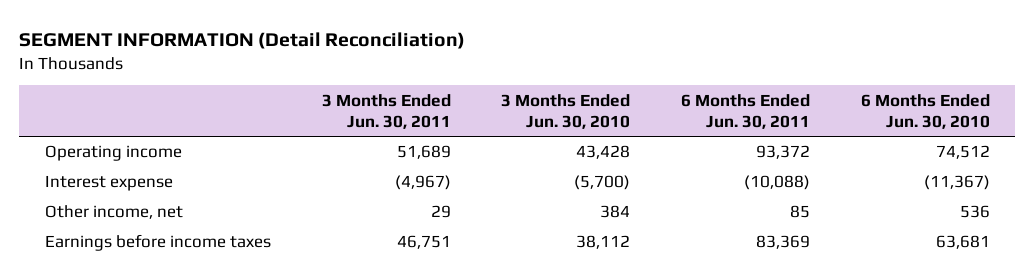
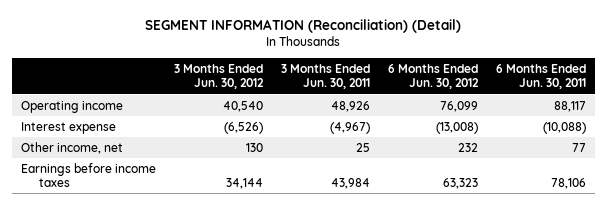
[19,31,466,49] SEGMENT INFORMATION (Detail Reconciliation) -> [145,19,462,34] SEGMENT INFORMATION (Reconciliation) (Detail)
[501,93,631,130] 3 Months Ended Jun. 30, 2010 -> none
[860,93,990,130] 6 Months Ended Jun. 30, 2010 -> none
none -> [173,63,264,90] 3 Months Ended Jun. 30, 2012
none -> [387,63,479,90] 6 Months Ended Jun. 30, 2012
[396,145,451,160] 51,689 -> [330,100,370,112] 48,926
[756,145,811,160] 93,372 -> [553,100,586,112] 88,117
[430,205,451,219] 29 -> [355,142,370,152] 25
[790,205,811,219] 85 -> [571,142,586,152] 77
[396,235,451,250] 46,751 -> [330,178,370,190] 43,984
[756,235,811,250] 83,369 -> [550,178,586,190] 78,106

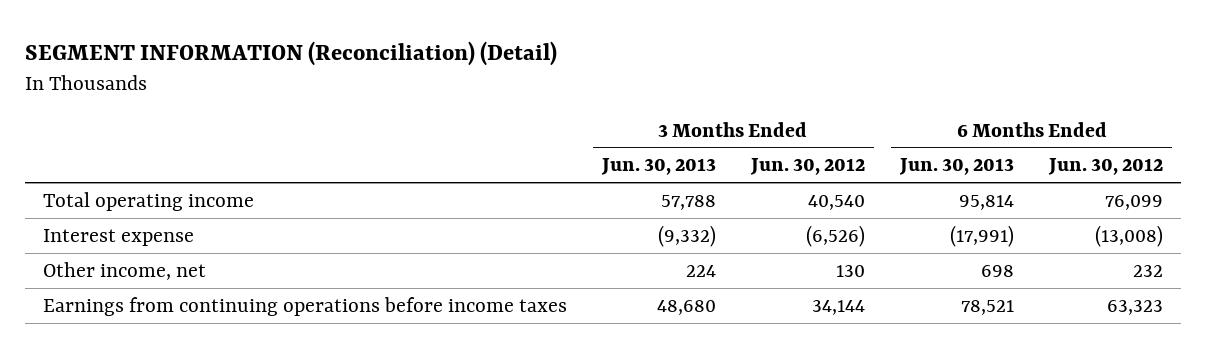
[280,63,370,90] 3 Months Ended Jun. 30, 2011 -> none
[495,63,586,90] 6 Months Ended Jun. 30, 2011 -> none
none -> [600,158,716,176] Jun. 30, 2013
none -> [898,158,1014,176] Jun. 30, 2013
[20,100,123,113] Operating income -> [42,191,254,211] Total operating income
[20,162,156,188] Earnings before income taxes -> [42,296,567,316] Earnings from continuing operations before income taxes

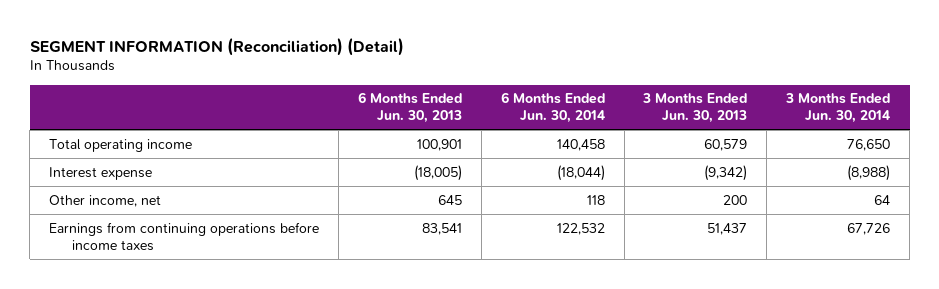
[749,158,865,176] Jun. 30, 2012 -> none
[1048,158,1164,176] Jun. 30, 2012 -> none
none -> [500,92,605,124] 6 Months Ended Jun. 30, 2014
none -> [785,93,891,124] 3 Months Ended Jun. 30, 2014
[660,194,716,210] 57,788 -> [704,138,748,151] 60,579
[958,194,1014,210] 95,814 -> [416,138,462,151] 100,901
[657,224,716,247] (9,332) -> [704,164,748,181] (9,342)
[949,224,1014,247] (17,991) -> [413,164,462,181] (18,005)
[685,264,716,277] 224 -> [723,194,748,205] 200
[980,264,1014,277] 698 -> [437,194,462,205] 645
[656,299,716,315] 48,680 -> [707,222,748,235] 51,437
[960,299,1014,315] 78,521 -> [421,222,462,235] 83,541

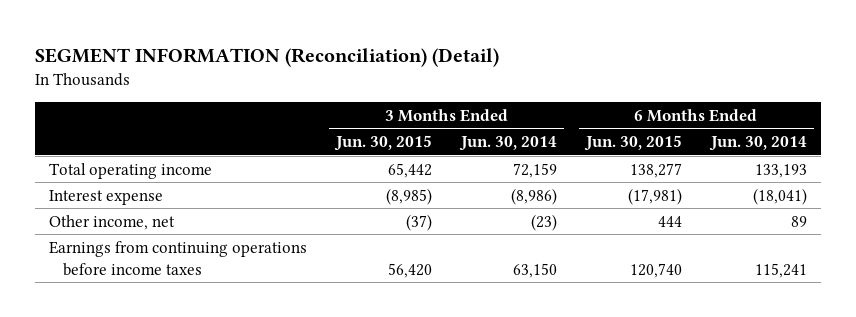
[357,92,462,124] 6 Months Ended Jun. 30, 2013 -> none
[642,93,748,124] 3 Months Ended Jun. 30, 2013 -> none
none -> [334,135,433,152] Jun. 30, 2015
none -> [583,135,682,152] Jun. 30, 2015
[556,138,605,151] 140,458 -> [754,163,807,178] 133,193
[847,138,891,151] 76,650 -> [513,162,558,178] 72,159
[556,164,605,181] (18,044) -> [752,187,807,205] (18,041)
[847,164,891,181] (8,988) -> [511,187,558,205] (8,986)
[586,194,605,205] 118 -> [790,215,807,227] 89
[874,194,891,205] 64 -> [531,213,558,231] (23)
[556,222,605,235] 122,532 -> [754,262,807,278] 115,241
[847,222,891,235] 67,726 -> [513,262,558,278] 63,150

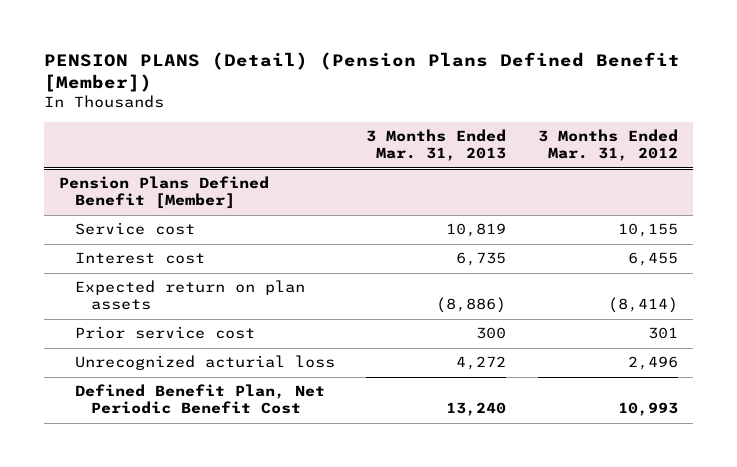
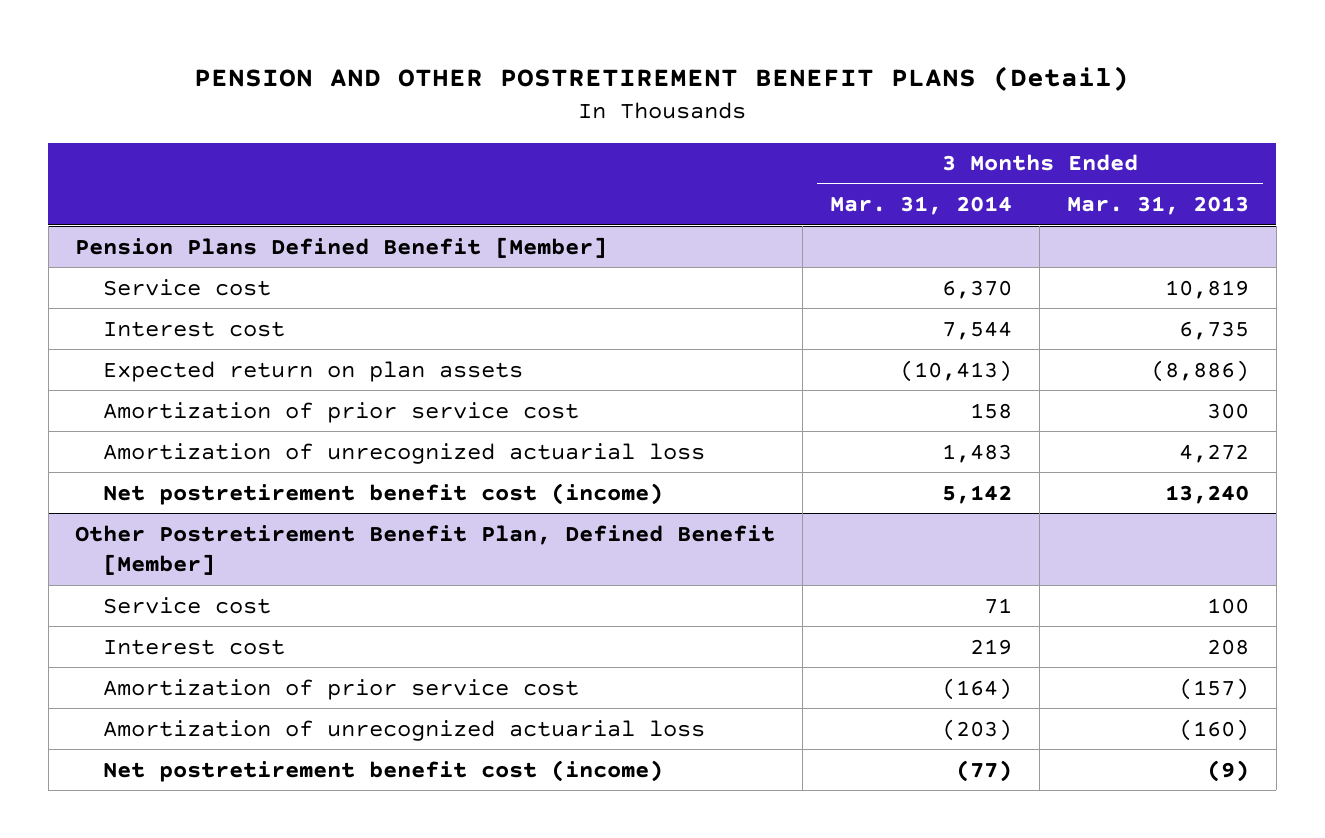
[43,51,680,93] PENSION PLANS (Detail) (Pension Plans Defined Benefit [Member]) -> [194,65,1130,91] PENSION AND OTHER POSTRETIREMENT BENEFIT PLANS (Detail)
[537,129,678,162] 3 Months Ended Mar. 31, 2012 -> none
none -> [830,196,1013,216] Mar. 31, 2014
[75,326,256,340] Prior service cost -> [103,401,580,423] Amortization of prior service cost
[75,355,336,371] Unrecognized acturial loss -> [103,442,706,464] Amortization of unrecognized actuarial loss
[75,384,326,415] Defined Benefit Plan, Net Periodic Benefit Cost -> [103,482,664,505] Net postretirement benefit cost (income)
none -> [75,524,776,576] Other Postretirement Benefit Plan, Defined Benefit [Member]
none -> [103,596,272,614] Service cost
none -> [103,638,286,655] Interest cost
none -> [103,678,580,700] Amortization of prior service cost
none -> [103,719,706,741] Amortization of unrecognized actuarial loss
none -> [103,759,664,782] Net postretirement benefit cost (income)

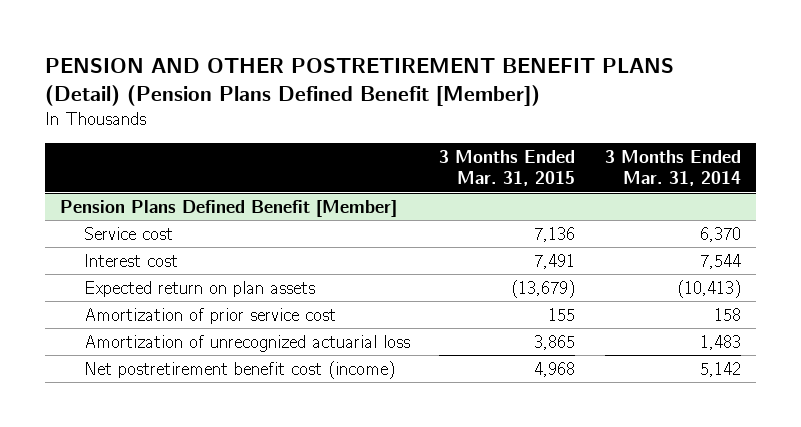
[194,65,1130,91] PENSION AND OTHER POSTRETIREMENT BENEFIT PLANS (Detail) -> [45,58,675,107] PENSION AND OTHER POSTRETIREMENT BENEFIT PLANS (Detail) (Pension Plans Defined Benefit [Member])
[1067,196,1250,216] Mar. 31, 2013 -> none
none -> [439,150,576,187] 3 Months Ended Mar. 31, 2015
[75,524,776,576] Other Postretirement Benefit Plan, Defined Benefit [Member] -> none
[103,596,272,614] Service cost -> none
[103,638,286,655] Interest cost -> none
[103,678,580,700] Amortization of prior service cost -> none
[103,719,706,741] Amortization of unrecognized actuarial loss -> none
[103,759,664,782] Net postretirement benefit cost (income) -> none

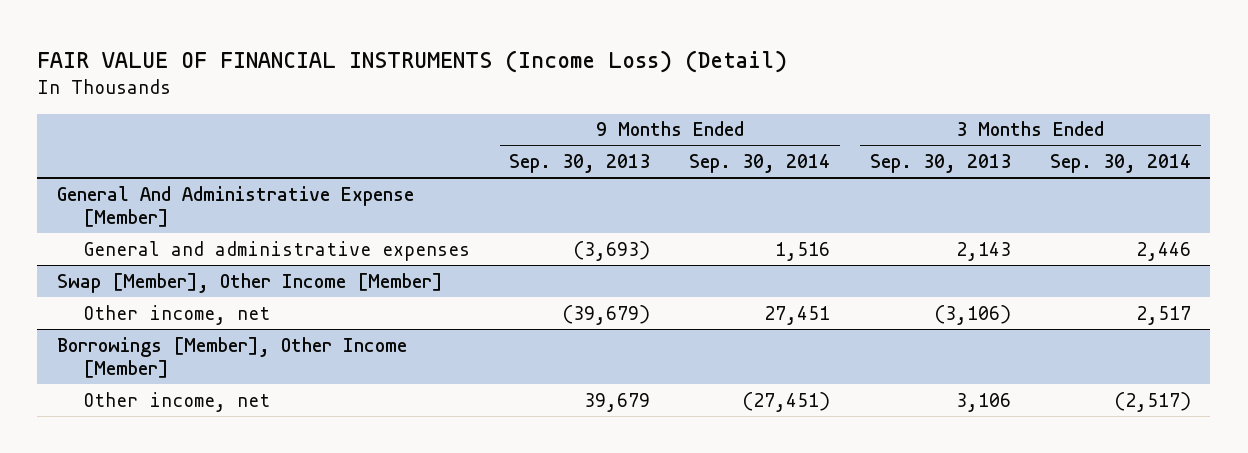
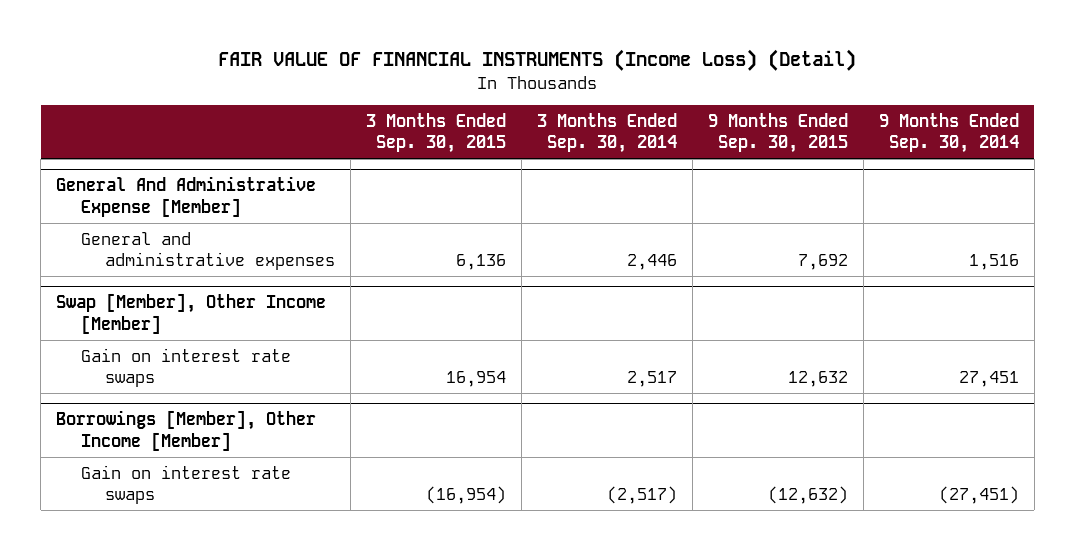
[509,154,651,174] Sep. 30, 2013 -> none
[869,154,1011,174] Sep. 30, 2013 -> none
none -> [365,112,506,154] 3 Months Ended Sep. 30, 2015
none -> [707,112,848,154] 9 Months Ended Sep. 30, 2015
[83,304,271,325] Other income, net -> [80,347,291,388] Gain on interest rate swaps
[83,391,271,412] Other income, net -> [80,464,291,505] Gain on interest rate swaps

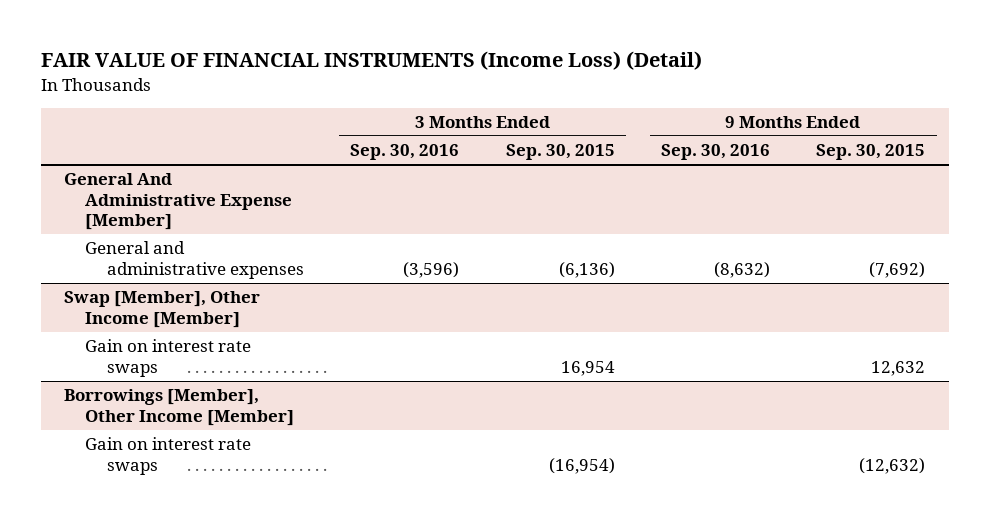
[536,112,677,154] 3 Months Ended Sep. 30, 2014 -> none
[878,112,1019,154] 9 Months Ended Sep. 30, 2014 -> none
none -> [350,144,460,161] Sep. 30, 2016
none -> [661,144,771,161] Sep. 30, 2016
[455,254,506,271] 6,136 -> [558,261,615,278] (6,136)
[797,254,848,271] 7,692 -> [869,261,926,278] (7,692)

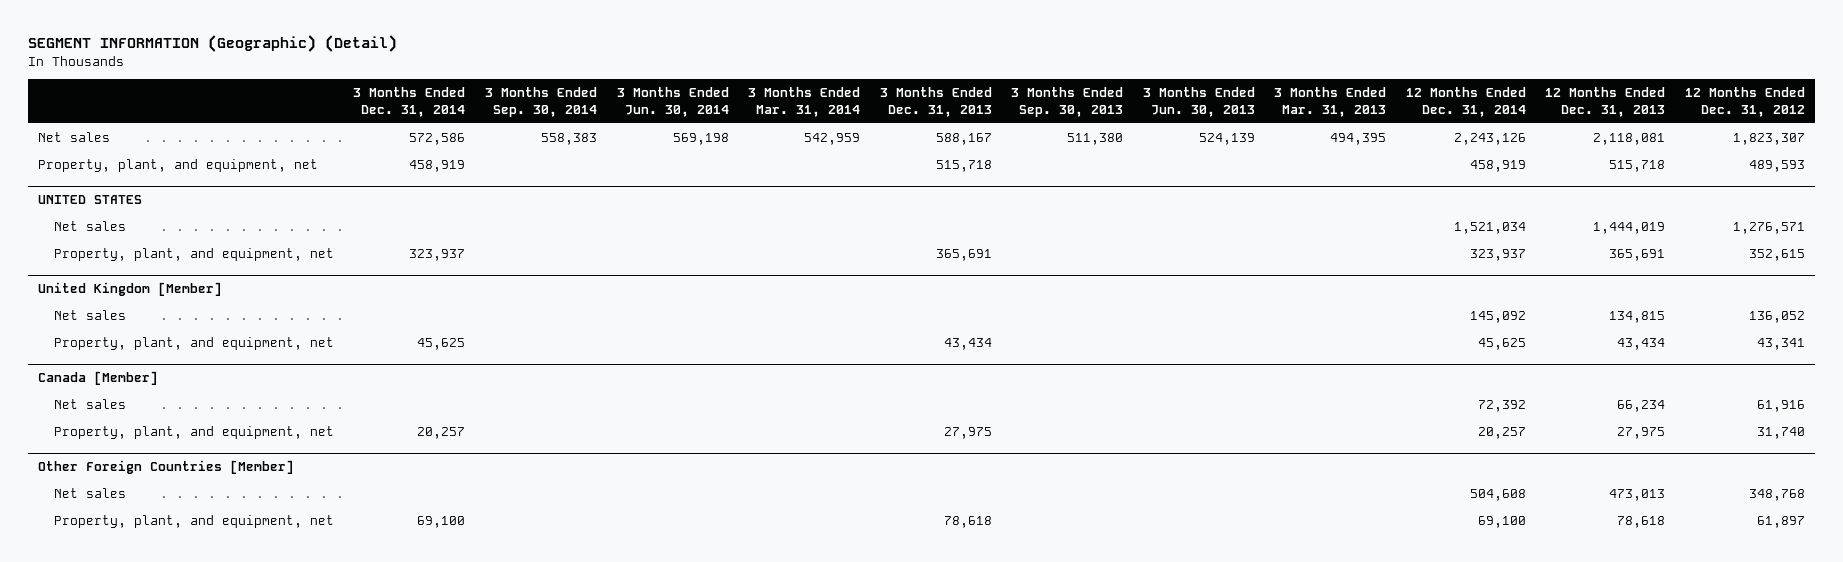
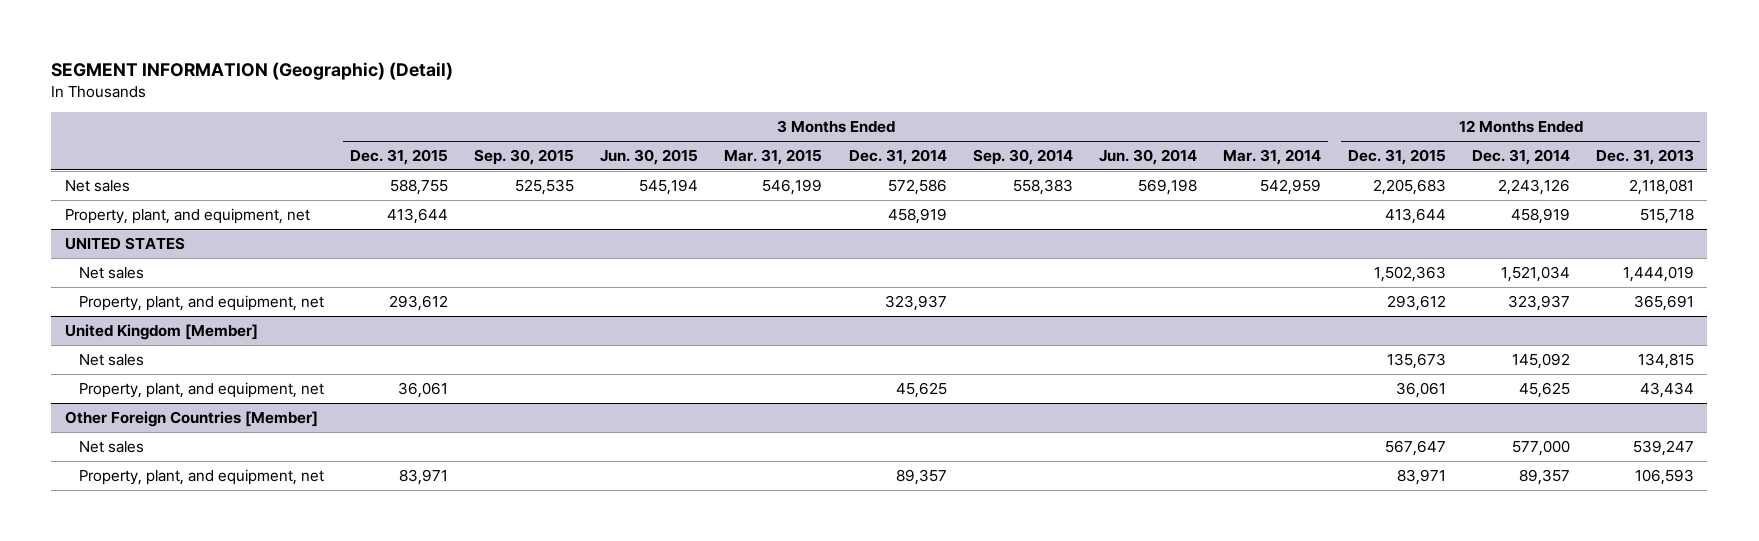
[879,86,992,117] 3 Months Ended Dec. 31, 2013 -> none
[1011,86,1124,117] 3 Months Ended Sep. 30, 2013 -> none
[1142,86,1255,117] 3 Months Ended Jun. 30, 2013 -> none
[1274,86,1387,117] 3 Months Ended Mar. 31, 2013 -> none
[1684,86,1805,117] 12 Months Ended Dec. 31, 2012 -> none
none -> [349,148,448,165] Dec. 31, 2015
none -> [474,148,575,165] Sep. 30, 2015
none -> [600,148,699,165] Jun. 30, 2015
none -> [724,148,823,165] Mar. 31, 2015
none -> [1347,148,1446,165] Dec. 31, 2015
[38,371,159,386] Canada [Member] -> none
[53,398,126,409] Net sales -> none
[53,425,334,439] Property, plant, and equipment, net -> none
[1469,488,1526,501] 504,608 -> [1511,439,1570,456] 577,000
[1609,488,1666,501] 473,013 -> [1632,439,1694,456] 539,247
[417,515,466,528] 69,100 -> [895,468,947,485] 89,357
[1477,515,1526,528] 69,100 -> [1518,468,1570,485] 89,357
[1617,515,1666,528] 78,618 -> [1634,468,1694,485] 106,593

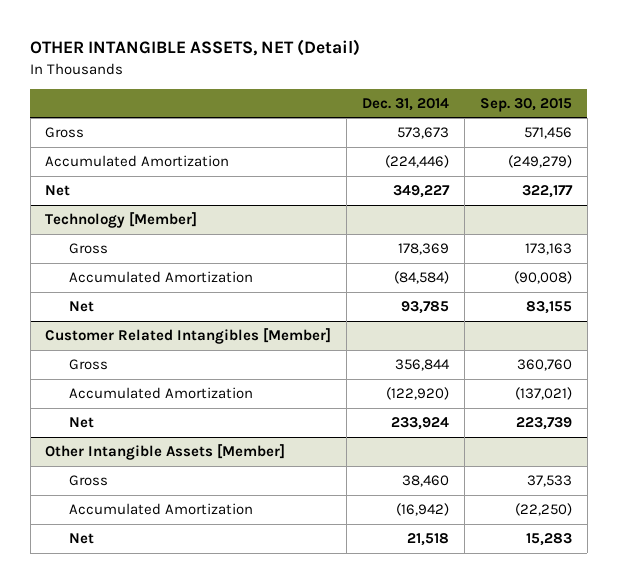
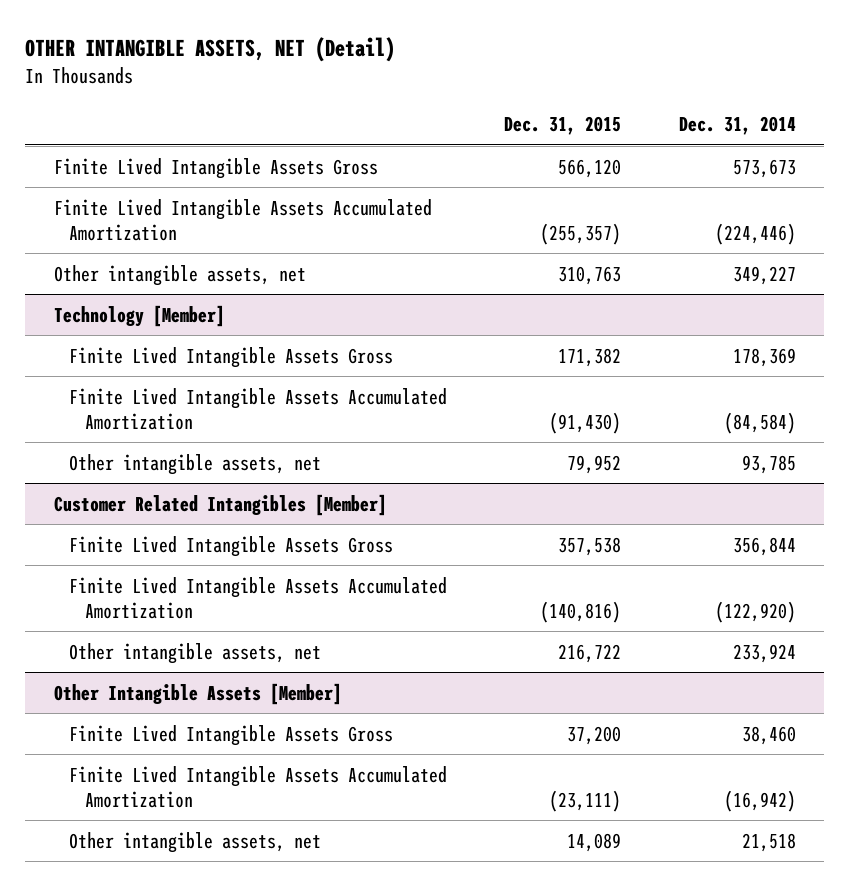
[479,97,572,112] Sep. 30, 2015 -> none
none -> [504,116,622,136] Dec. 31, 2015
[45,127,85,139] Gross -> [53,157,378,179] Finite Lived Intangible Assets Gross
[45,155,230,168] Accumulated Amortization -> [53,198,432,241] Finite Lived Intangible Assets Accumulated Amortization
[45,185,71,197] Net -> [53,264,306,286] Other intangible assets, net
[68,243,108,255] Gross -> [69,346,394,368] Finite Lived Intangible Assets Gross
[68,271,253,284] Accumulated Amortization -> [69,387,448,430] Finite Lived Intangible Assets Accumulated Amortization
[68,301,94,313] Net -> [69,453,322,475] Other intangible assets, net
[68,359,108,371] Gross -> [69,535,394,557] Finite Lived Intangible Assets Gross
[68,387,253,400] Accumulated Amortization -> [69,576,448,619] Finite Lived Intangible Assets Accumulated Amortization
[68,417,94,429] Net -> [69,642,322,664] Other intangible assets, net
[68,475,108,487] Gross -> [69,724,394,746] Finite Lived Intangible Assets Gross
[68,503,253,516] Accumulated Amortization -> [69,765,448,808] Finite Lived Intangible Assets Accumulated Amortization
[68,533,94,545] Net -> [69,831,322,853] Other intangible assets, net

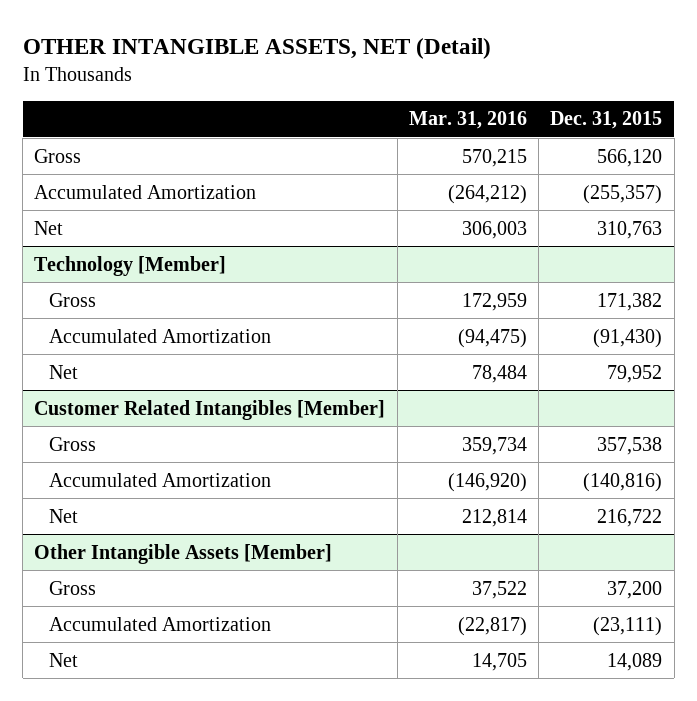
[678,116,796,136] Dec. 31, 2014 -> none
none -> [408,111,527,130] Mar. 31, 2016
[53,157,378,179] Finite Lived Intangible Assets Gross -> [34,148,82,163] Gross
[53,198,432,241] Finite Lived Intangible Assets Accumulated Amortization -> [34,184,257,199] Accumulated Amortization
[53,264,306,286] Other intangible assets, net -> [34,220,64,235] Net
[69,346,394,368] Finite Lived Intangible Assets Gross -> [48,292,96,307] Gross
[69,387,448,430] Finite Lived Intangible Assets Accumulated Amortization -> [48,328,271,343] Accumulated Amortization
[69,453,322,475] Other intangible assets, net -> [48,364,78,379] Net
[69,535,394,557] Finite Lived Intangible Assets Gross -> [48,436,96,451] Gross
[69,576,448,619] Finite Lived Intangible Assets Accumulated Amortization -> [48,472,271,487] Accumulated Amortization
[69,642,322,664] Other intangible assets, net -> [48,508,78,523] Net
[69,724,394,746] Finite Lived Intangible Assets Gross -> [48,580,96,595] Gross
[69,765,448,808] Finite Lived Intangible Assets Accumulated Amortization -> [48,616,271,631] Accumulated Amortization
[69,831,322,853] Other intangible assets, net -> [48,652,78,667] Net

